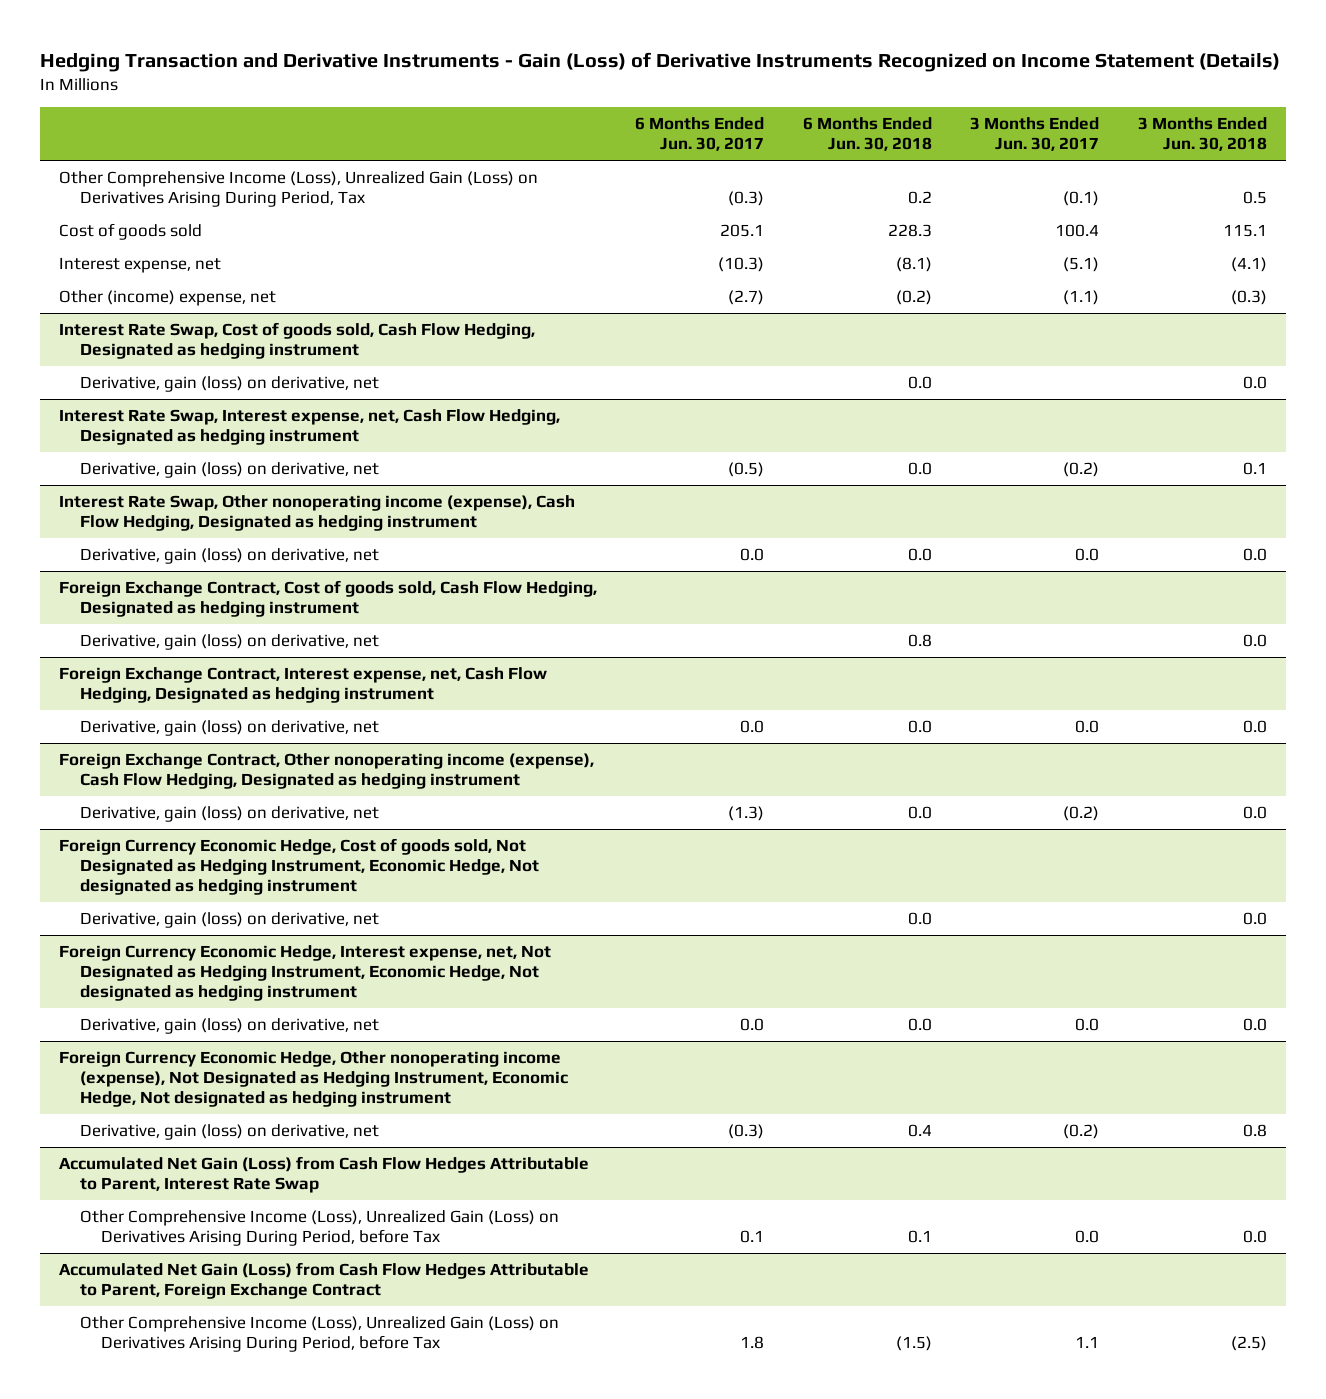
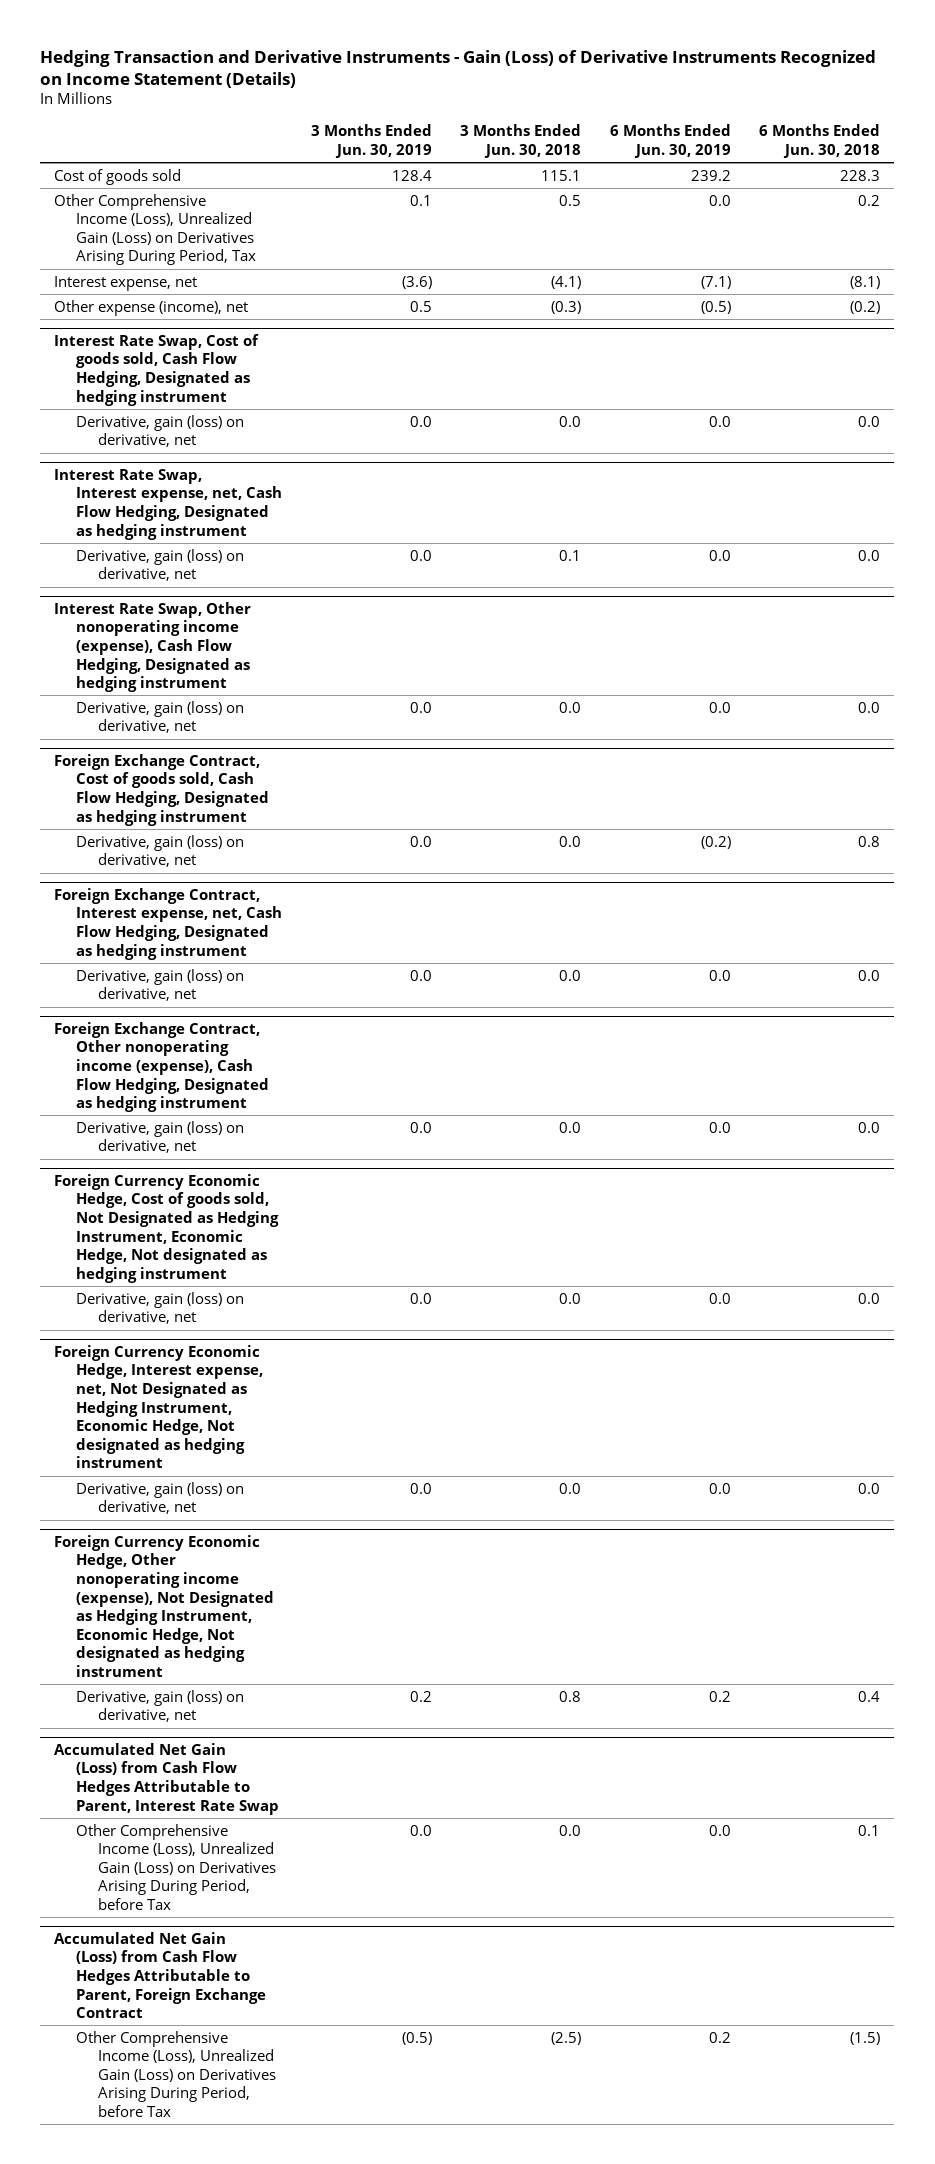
[635,117,765,152] 6 Months Ended Jun. 30, 2017 -> none
[970,117,1100,152] 3 Months Ended Jun. 30, 2017 -> none
none -> [310,124,432,158] 3 Months Ended Jun. 30, 2019
none -> [609,124,731,158] 6 Months Ended Jun. 30, 2019
[59,171,539,208] Other Comprehensive Income (Loss), Unrealized Gain (Loss) on Derivatives Arising During Period, Tax -> [54,193,257,266] Other Comprehensive Income (Loss), Unrealized Gain (Loss) on Derivatives Arising During Period, Tax
[59,290,277,307] Other (income) expense, net -> [54,299,249,316] Other expense (income), net

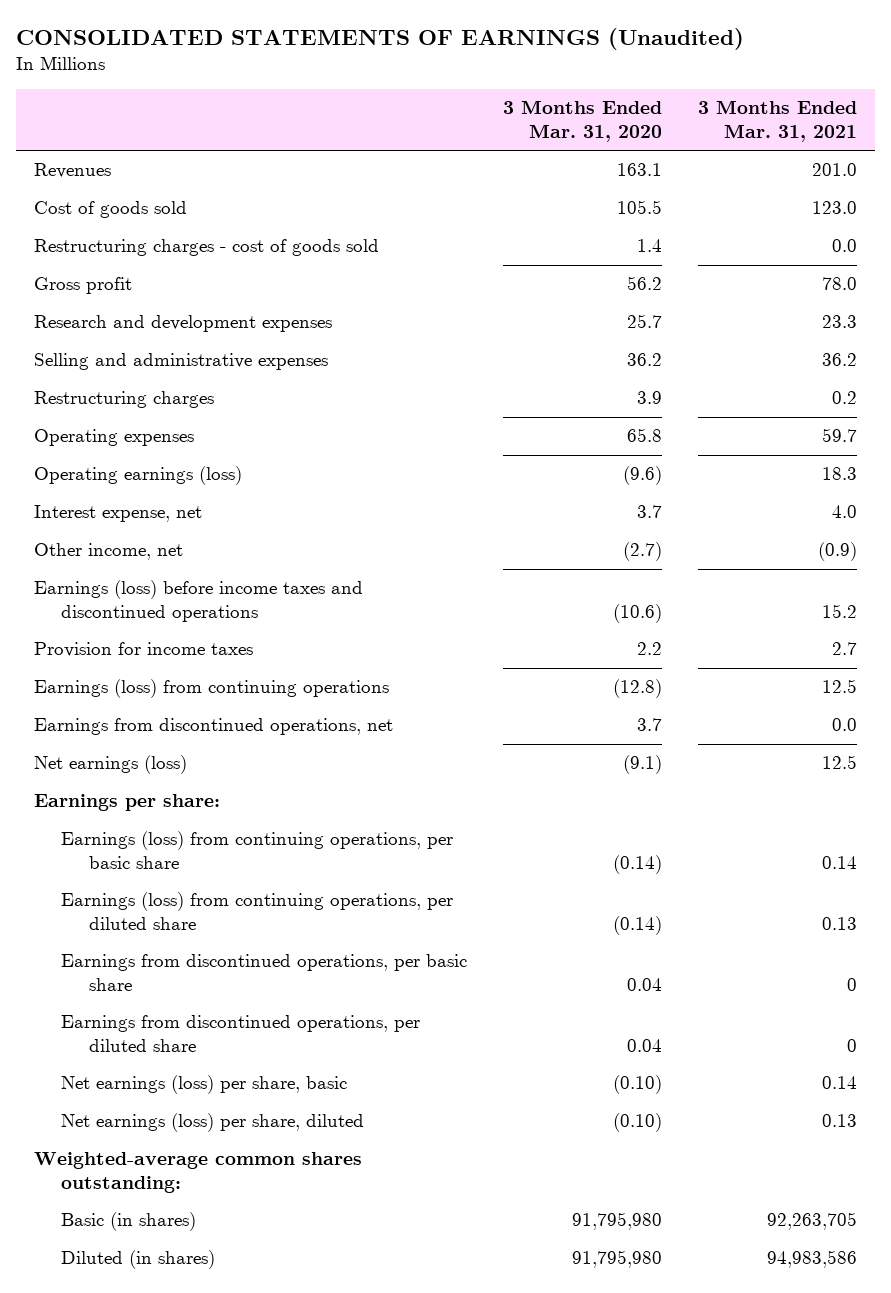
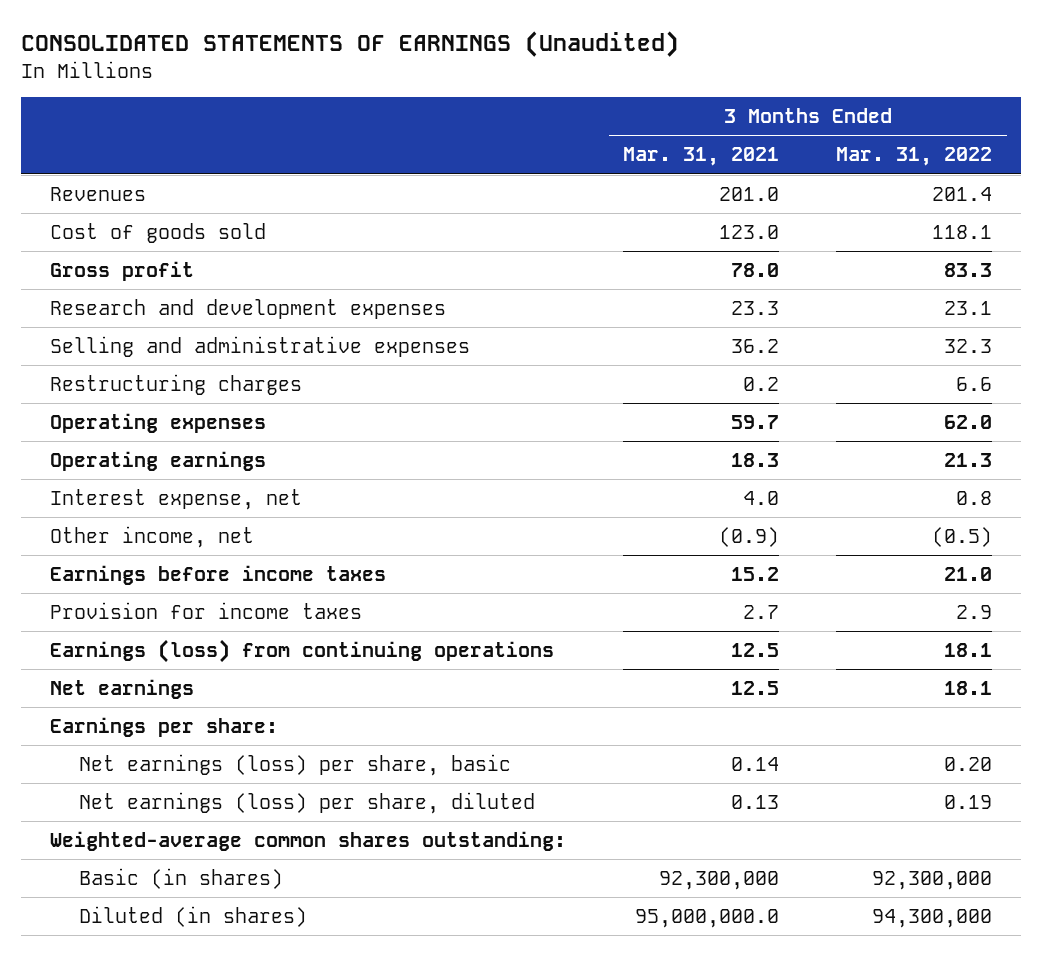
[503,100,663,142] 3 Months Ended Mar. 31, 2020 -> none
none -> [836,147,993,167] Mar. 31, 2022
[33,239,379,257] Restructuring charges - cost of goods sold -> none
[33,466,242,486] Operating earnings (loss) -> [49,450,266,471] Operating earnings
[33,580,363,623] Earnings (loss) before income taxes and discontinued operations -> [49,564,386,585] Earnings before income taxes
[33,718,393,736] Earnings from discontinued operations, net -> none
[33,755,187,775] Net earnings (loss) -> [49,678,194,699] Net earnings
[61,831,454,870] Earnings (loss) from continuing operations, per basic share -> none
[61,892,454,931] Earnings (loss) from continuing operations, per diluted share -> none
[61,954,468,992] Earnings from discontinued operations, per basic share -> none
[61,1015,421,1053] Earnings from discontinued operations, per diluted share -> none
[767,1212,858,1231] 92,263,705 -> [659,870,780,890] 92,300,000
[767,1250,858,1269] 94,983,586 -> [635,908,780,928] 95,000,000.0

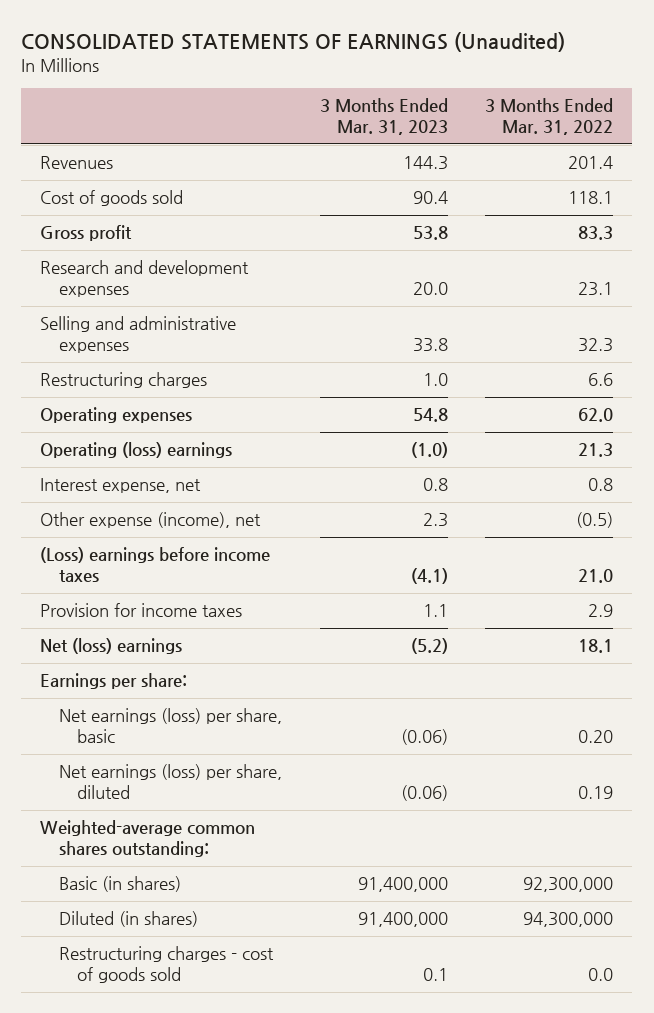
[623,147,780,167] Mar. 31, 2021 -> none
none -> [319,98,448,136] 3 Months Ended Mar. 31, 2023
[49,450,266,471] Operating earnings -> [40,442,233,459] Operating (loss) earnings
[49,525,254,548] Other income, net -> [40,512,262,529] Other expense (income), net
[49,564,386,585] Earnings before income taxes -> [40,547,271,583] (Loss) earnings before income taxes
[49,638,554,663] Earnings (loss) from continuing operations -> none
[49,678,194,699] Net earnings -> [40,638,183,655] Net (loss) earnings
none -> [58,946,274,984] Restructuring charges - cost of goods sold

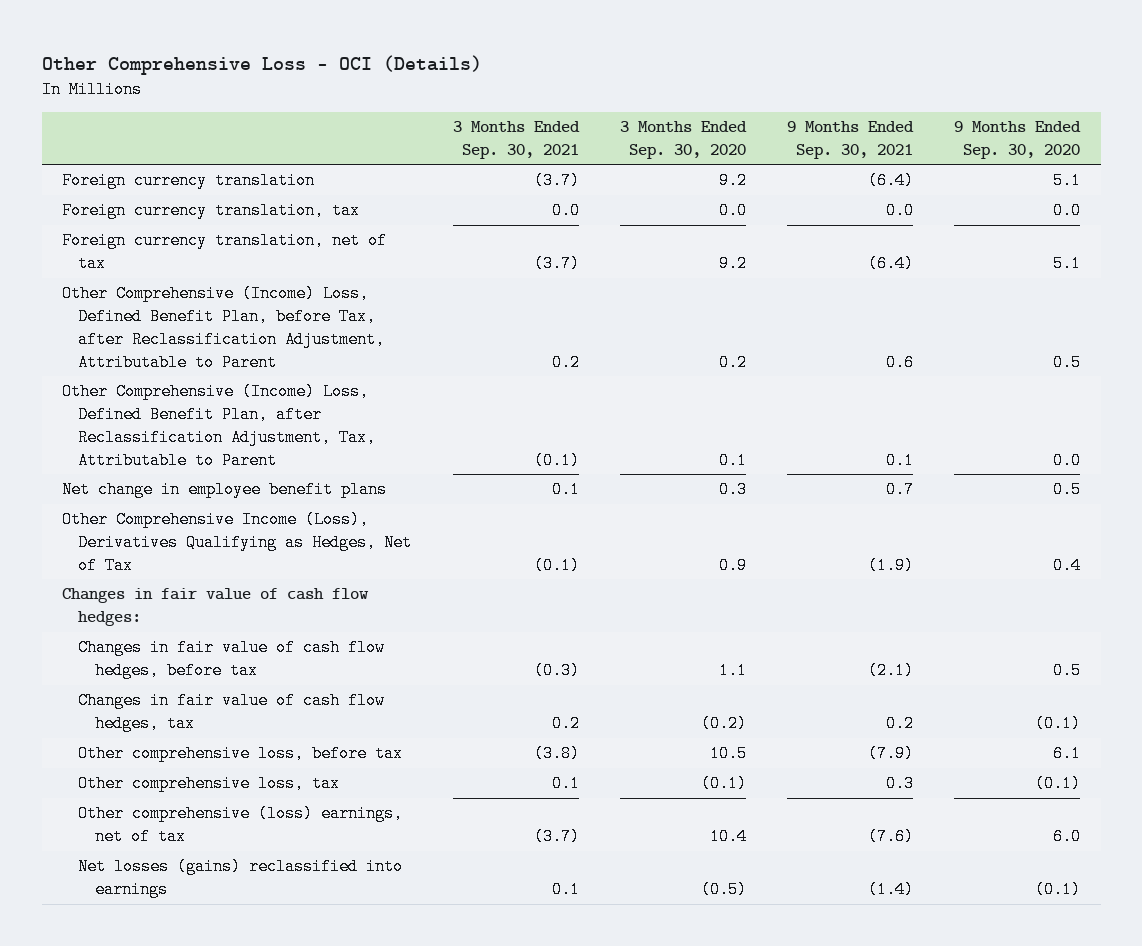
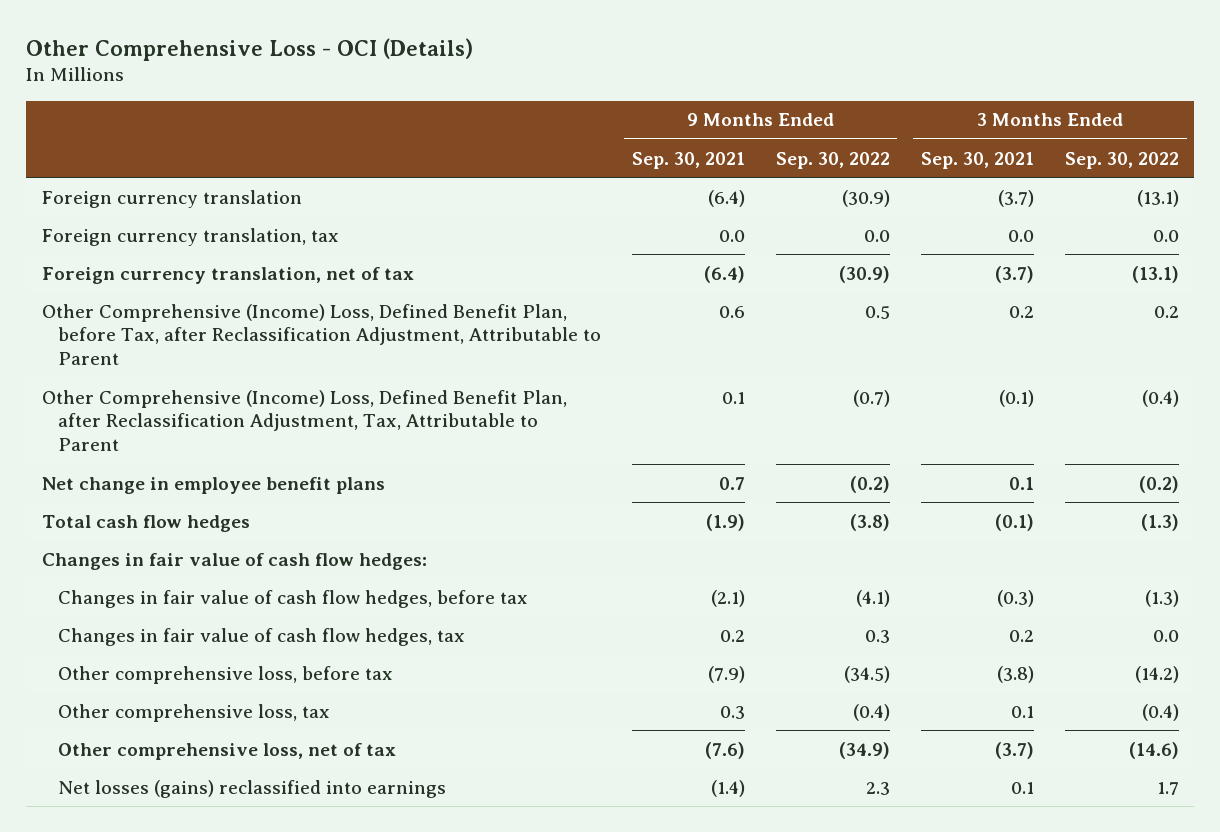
[619,120,747,159] 3 Months Ended Sep. 30, 2020 -> none
[954,120,1082,159] 9 Months Ended Sep. 30, 2020 -> none
none -> [775,151,890,169] Sep. 30, 2022
none -> [1064,151,1179,169] Sep. 30, 2022
[62,511,413,575] Other Comprehensive Income (Loss), Derivatives Qualifying as Hedges, Net of Tax -> [41,514,250,532] Total cash flow hedges
[78,805,404,846] Other comprehensive (loss) earnings, net of tax -> [57,742,396,760] Other comprehensive loss, net of tax

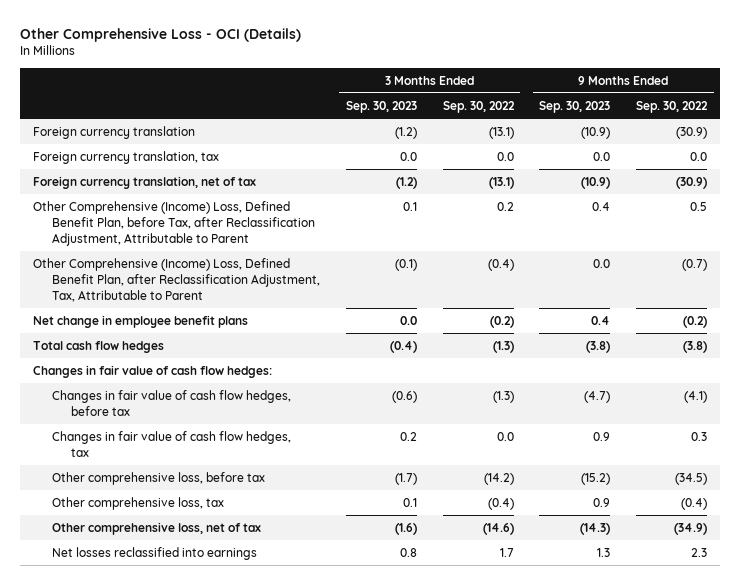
[631,151,745,169] Sep. 30, 2021 -> none
[920,151,1034,169] Sep. 30, 2021 -> none
none -> [345,100,417,113] Sep. 30, 2023
none -> [539,100,611,113] Sep. 30, 2023
[57,779,446,798] Net losses (gains) reclassified into earnings -> [52,547,258,561] Net losses reclassified into earnings

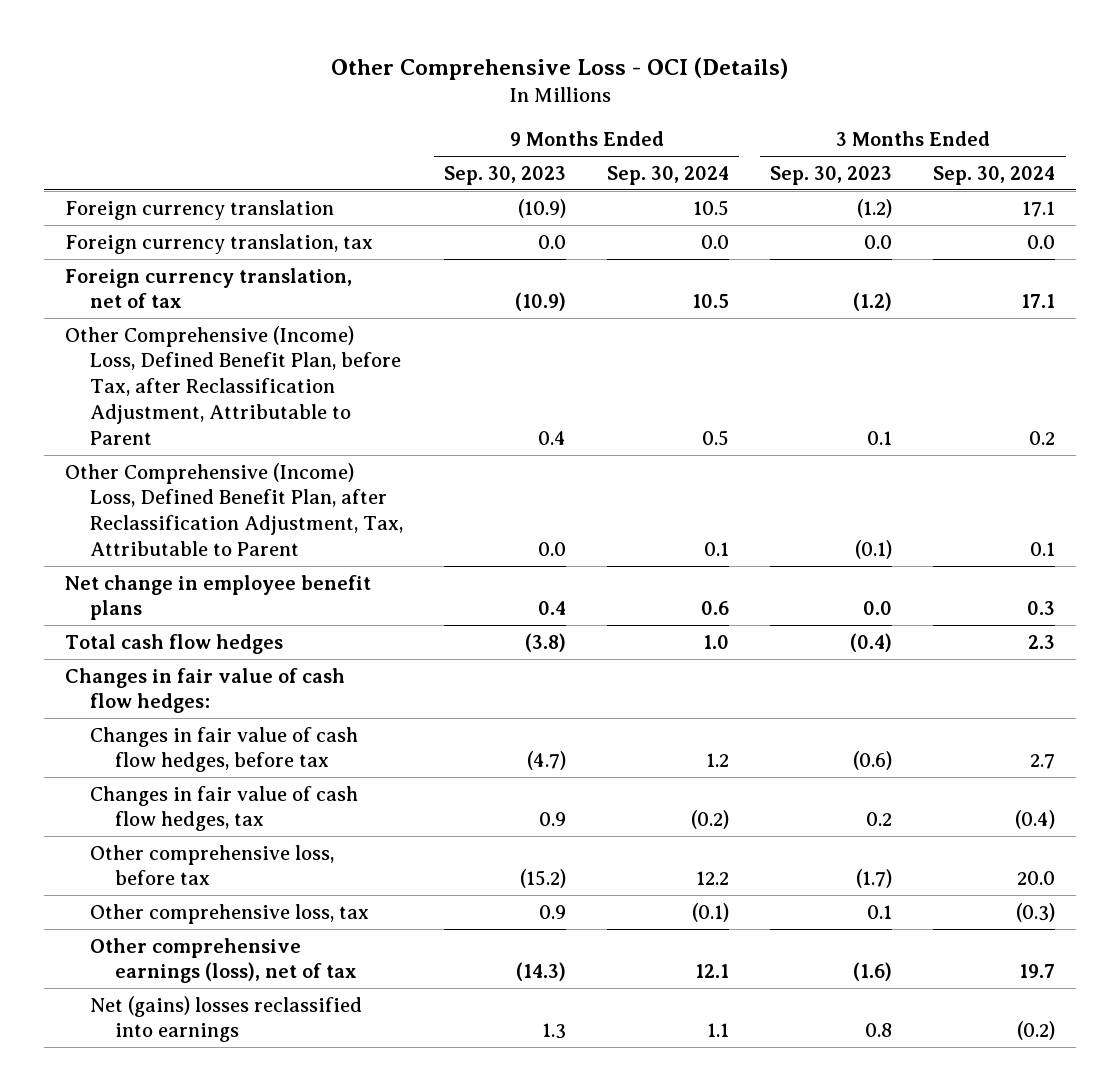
[442,100,515,113] Sep. 30, 2022 -> none
[636,100,709,113] Sep. 30, 2022 -> none
none -> [607,165,730,185] Sep. 30, 2024
none -> [933,165,1056,185] Sep. 30, 2024
[52,522,262,536] Other comprehensive loss, net of tax -> [89,937,357,984] Other comprehensive earnings (loss), net of tax
[52,547,258,561] Net losses reclassified into earnings -> [89,995,362,1043] Net (gains) losses reclassified into earnings

